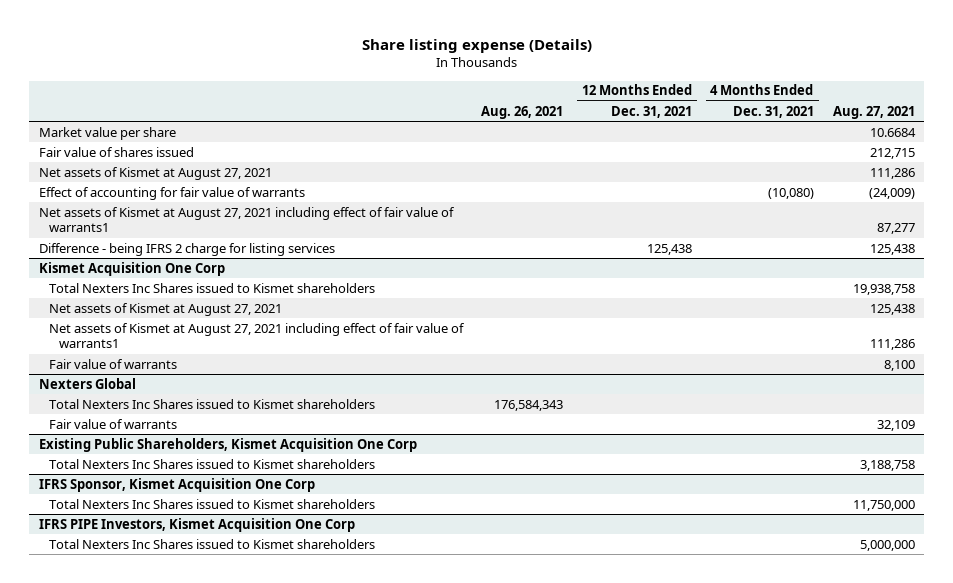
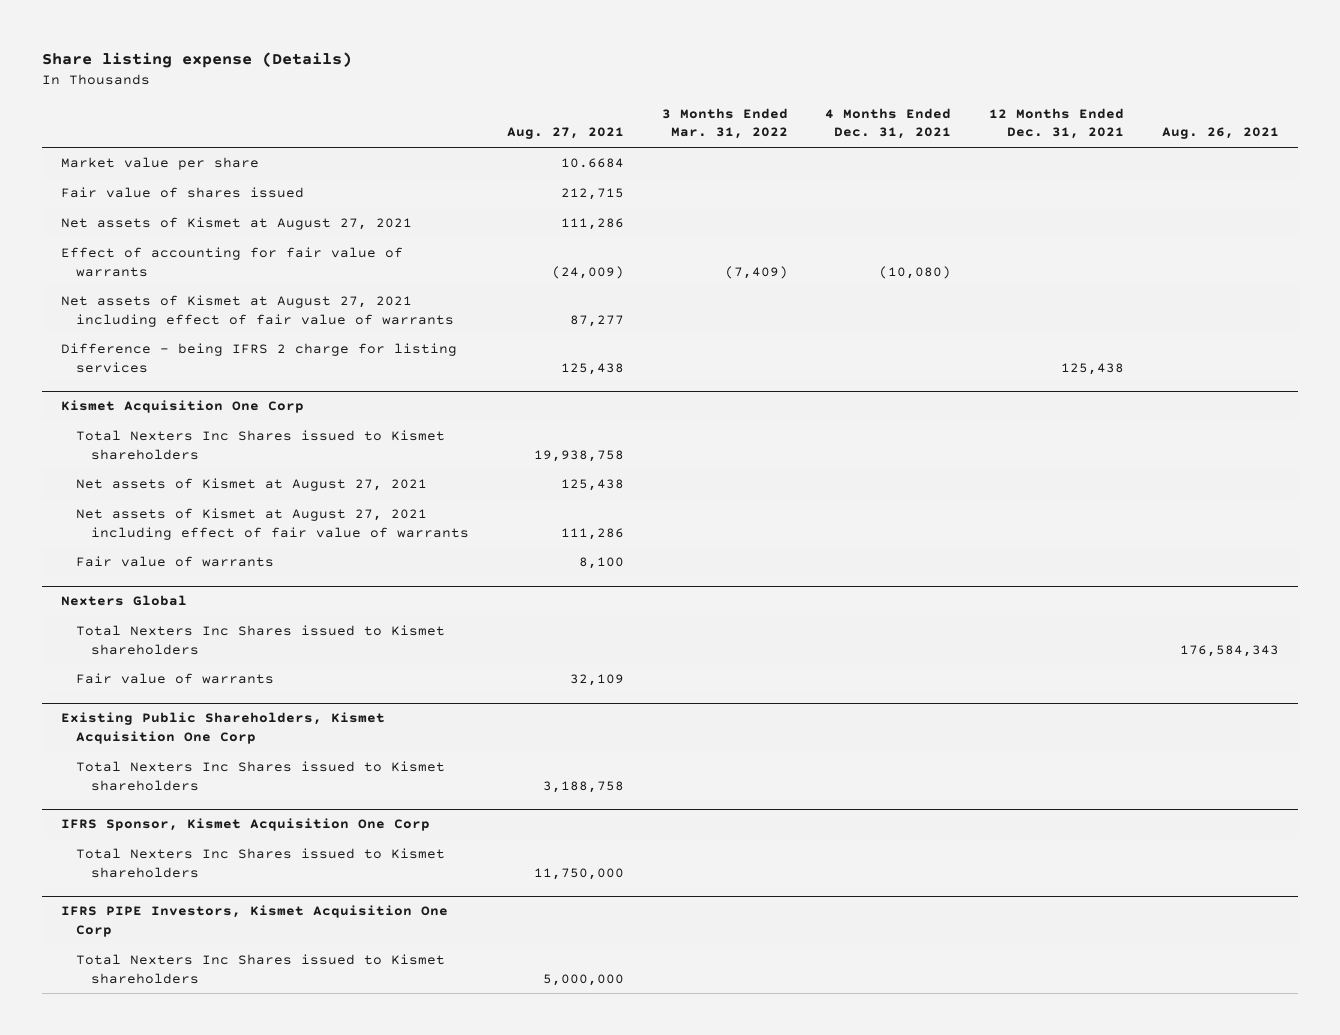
none -> [661,107,788,140] 3 Months Ended Mar. 31, 2022
[38,206,455,233] Net assets of Kismet at August 27, 2021 including effect of fair value of warrants1 -> [60,295,454,327] Net assets of Kismet at August 27, 2021 including effect of fair value of warrants
[48,322,465,349] Net assets of Kismet at August 27, 2021 including effect of fair value of warrants1 -> [75,508,469,540] Net assets of Kismet at August 27, 2021 including effect of fair value of warrants

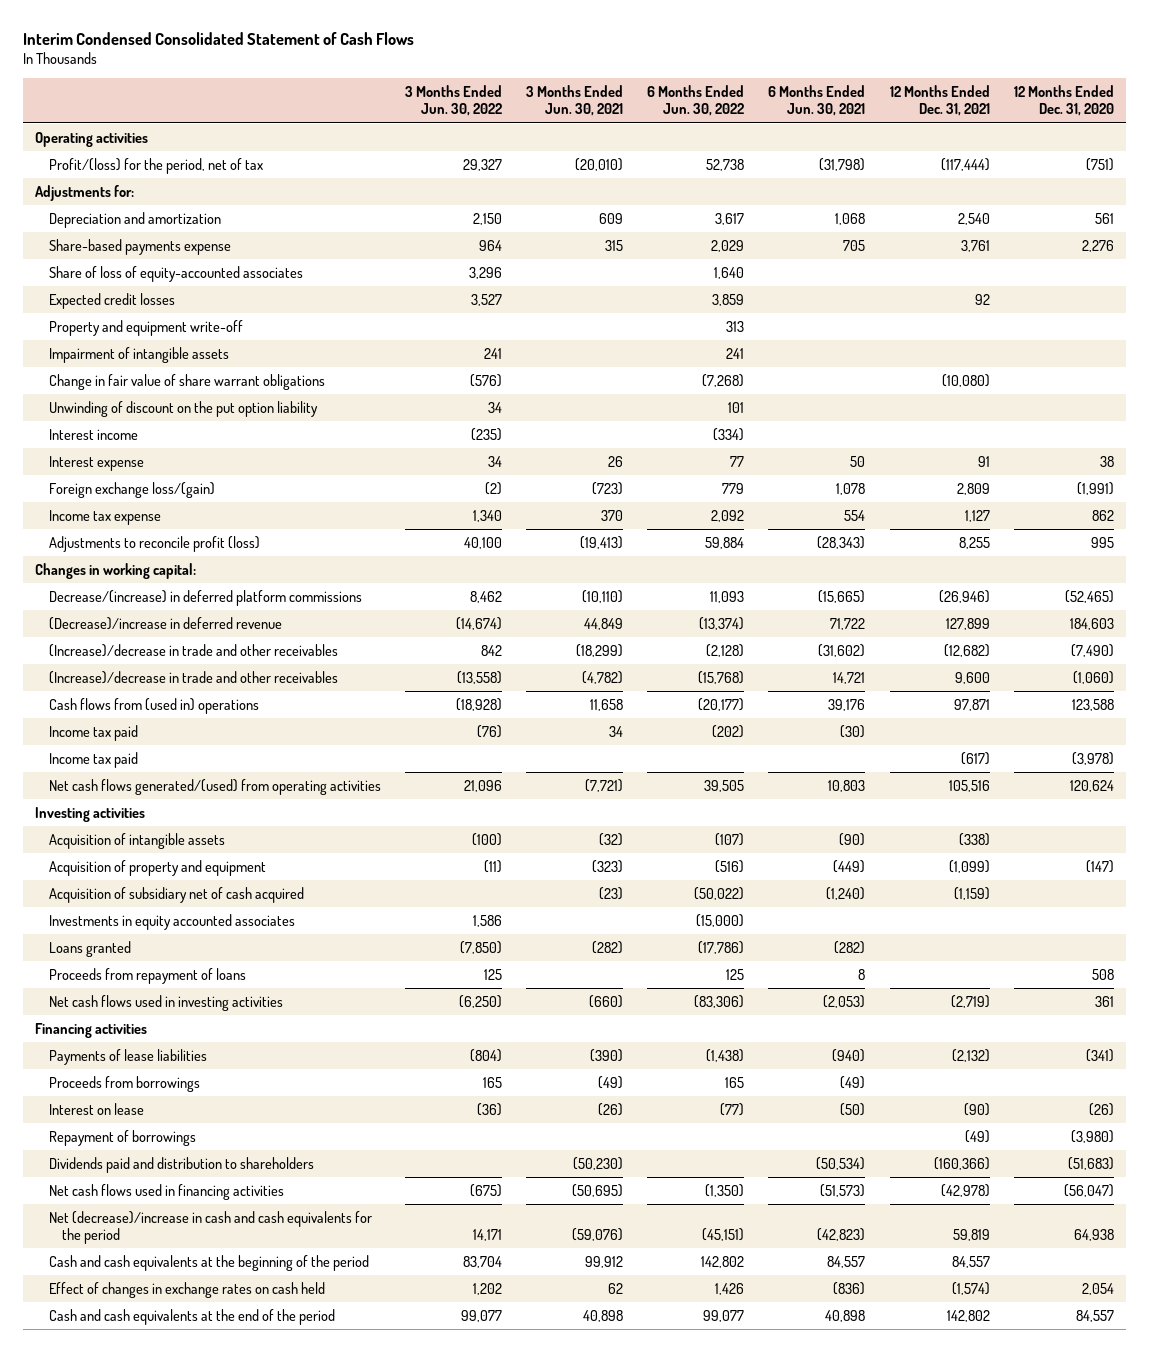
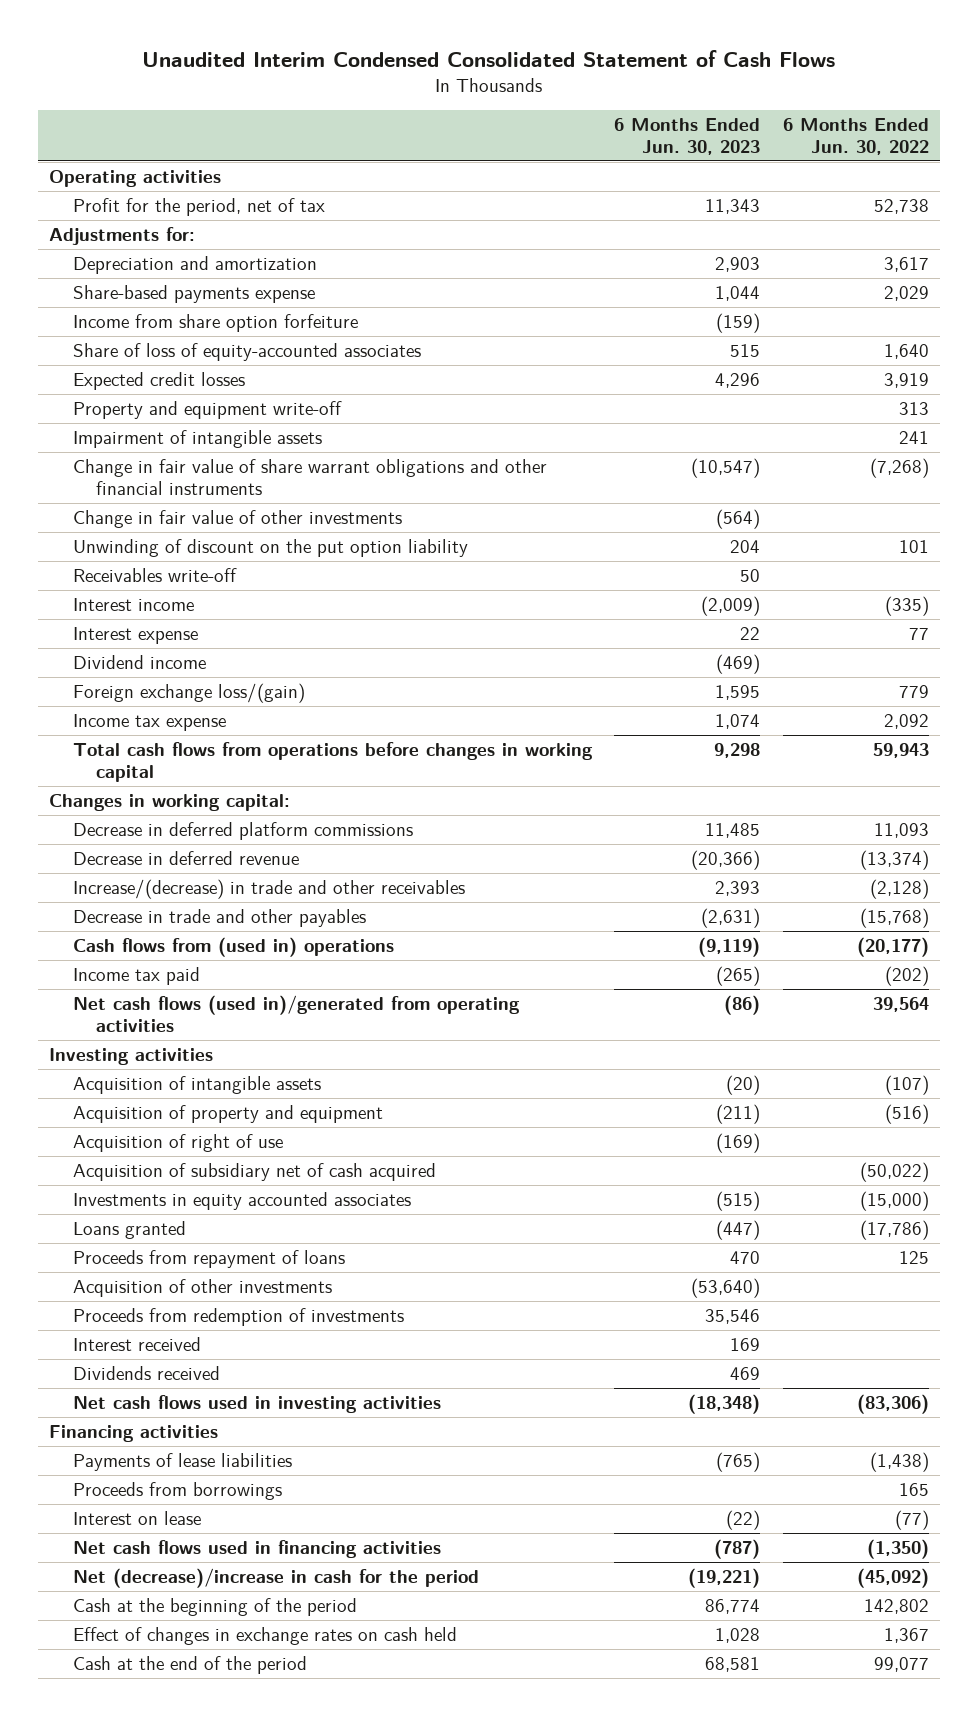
[22,31,414,45] Interim Condensed Consolidated Statement of Cash Flows -> [141,49,835,67] Unaudited Interim Condensed Consolidated Statement of Cash Flows
[404,85,502,117] 3 Months Ended Jun. 30, 2022 -> none
[526,85,624,117] 3 Months Ended Jun. 30, 2021 -> none
[768,85,866,117] 6 Months Ended Jun. 30, 2021 -> none
[889,85,990,117] 12 Months Ended Dec. 31, 2021 -> none
[1013,85,1114,117] 12 Months Ended Dec. 31, 2020 -> none
none -> [614,118,761,156] 6 Months Ended Jun. 30, 2023
[48,157,263,174] Profit/(loss) for the period, net of tax -> [72,197,325,216] Profit for the period, net of tax
none -> [72,313,358,332] Income from share option forfeiture
[712,293,745,306] 3,859 -> [883,372,929,388] 3,919
[48,373,325,390] Change in fair value of share warrant obligations -> [72,458,547,495] Change in fair value of share warrant obligations and other financial instruments
none -> [72,509,402,528] Change in fair value of other investments
none -> [72,567,237,582] Receivables write-off
[713,427,745,441] (334) -> [884,595,929,616] (335)
none -> [72,654,206,669] Dividend income
[48,535,260,552] Adjustments to reconcile profit (loss) -> none
none -> [72,741,593,782] Total cash flows from operations before changes in working capital
[48,589,362,606] Decrease/(increase) in deferred platform commissions -> [72,821,413,840] Decrease in deferred platform commissions
[48,616,282,630] (Decrease)/increase in deferred revenue -> [72,850,299,865] Decrease in deferred revenue
[48,643,338,657] (Increase)/decrease in trade and other receivables -> [72,878,465,899] Increase/(decrease) in trade and other receivables
[48,670,338,684] (Increase)/decrease in trade and other receivables -> [72,908,366,927] Decrease in trade and other payables
[48,751,138,768] Income tax paid -> none
[48,778,381,795] Net cash flows generated/(used) from operating activities -> [72,994,520,1032] Net cash flows (used in)/generated from operating activities
[704,779,745,792] 39,505 -> [872,996,929,1012] 39,564
none -> [72,1133,283,1152] Acquisition of right of use
none -> [72,1278,332,1297] Acquisition of other investments
none -> [72,1307,404,1326] Proceeds from redemption of investments
none -> [72,1336,201,1351] Interest received
none -> [72,1365,220,1380] Dividends received
[48,1129,196,1146] Repayment of borrowings -> none
[48,1156,314,1173] Dividends paid and distribution to shareholders -> none
[48,1210,372,1244] Net (decrease)/increase in cash and cash equivalents for the period -> [72,1567,479,1588] Net (decrease)/increase in cash for the period
[702,1227,745,1241] (45,151) -> [856,1567,929,1588] (45,092)
[48,1254,369,1271] Cash and cash equivalents at the beginning of the period -> [72,1597,357,1616] Cash at the beginning of the period
[715,1282,745,1295] 1,426 -> [883,1627,929,1643] 1,367
[48,1308,335,1325] Cash and cash equivalents at the end of the period -> [72,1655,307,1674] Cash at the end of the period

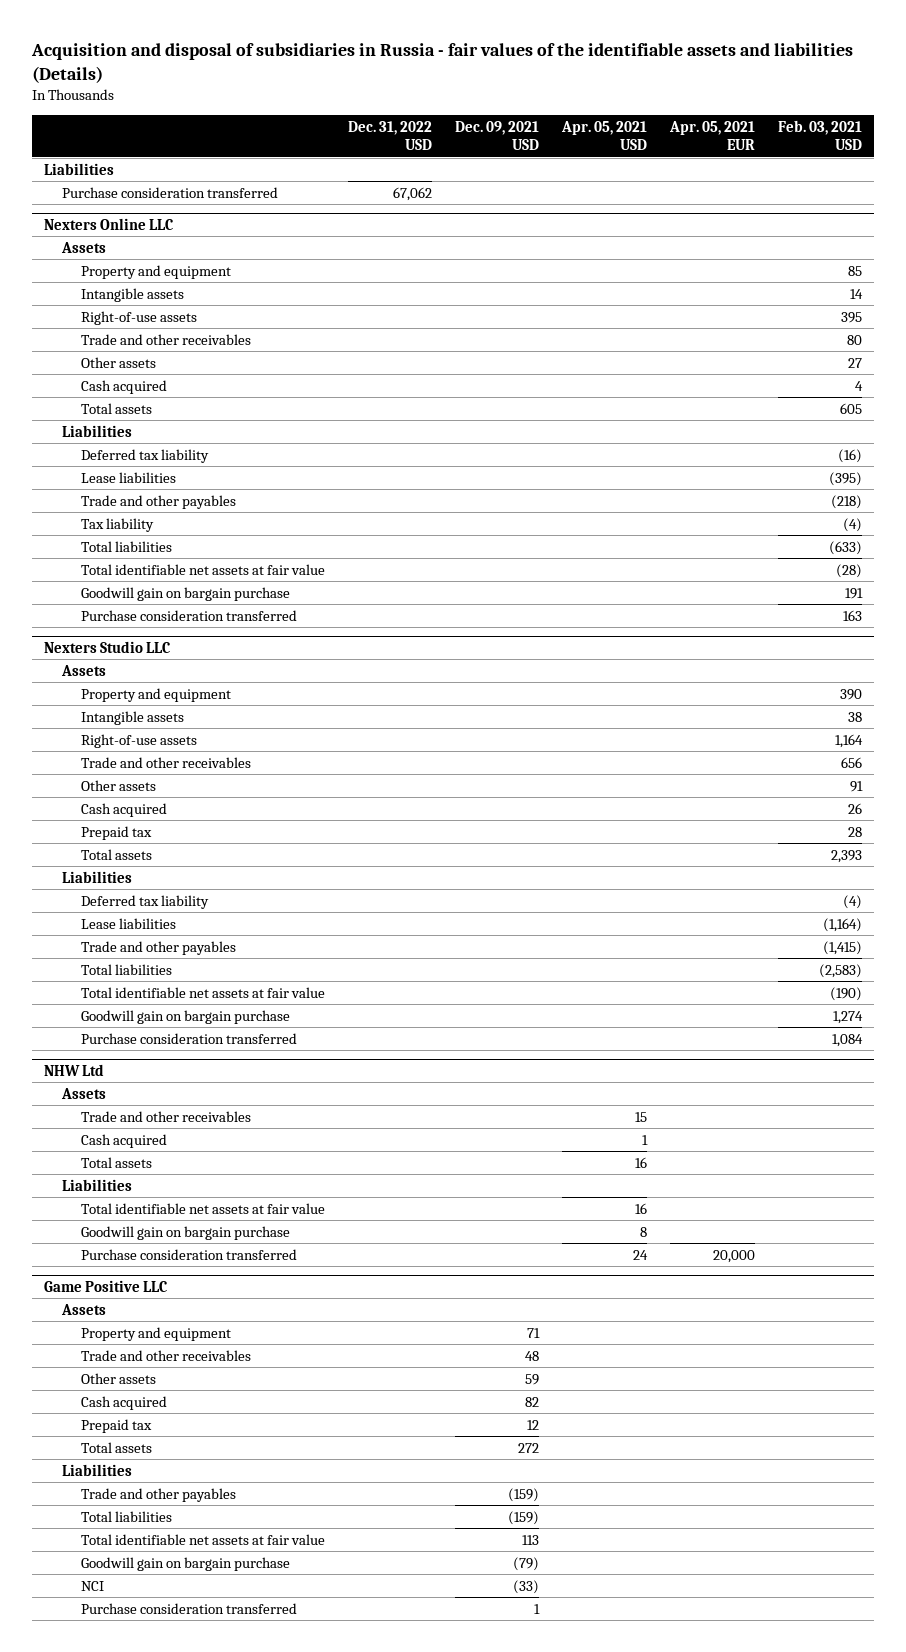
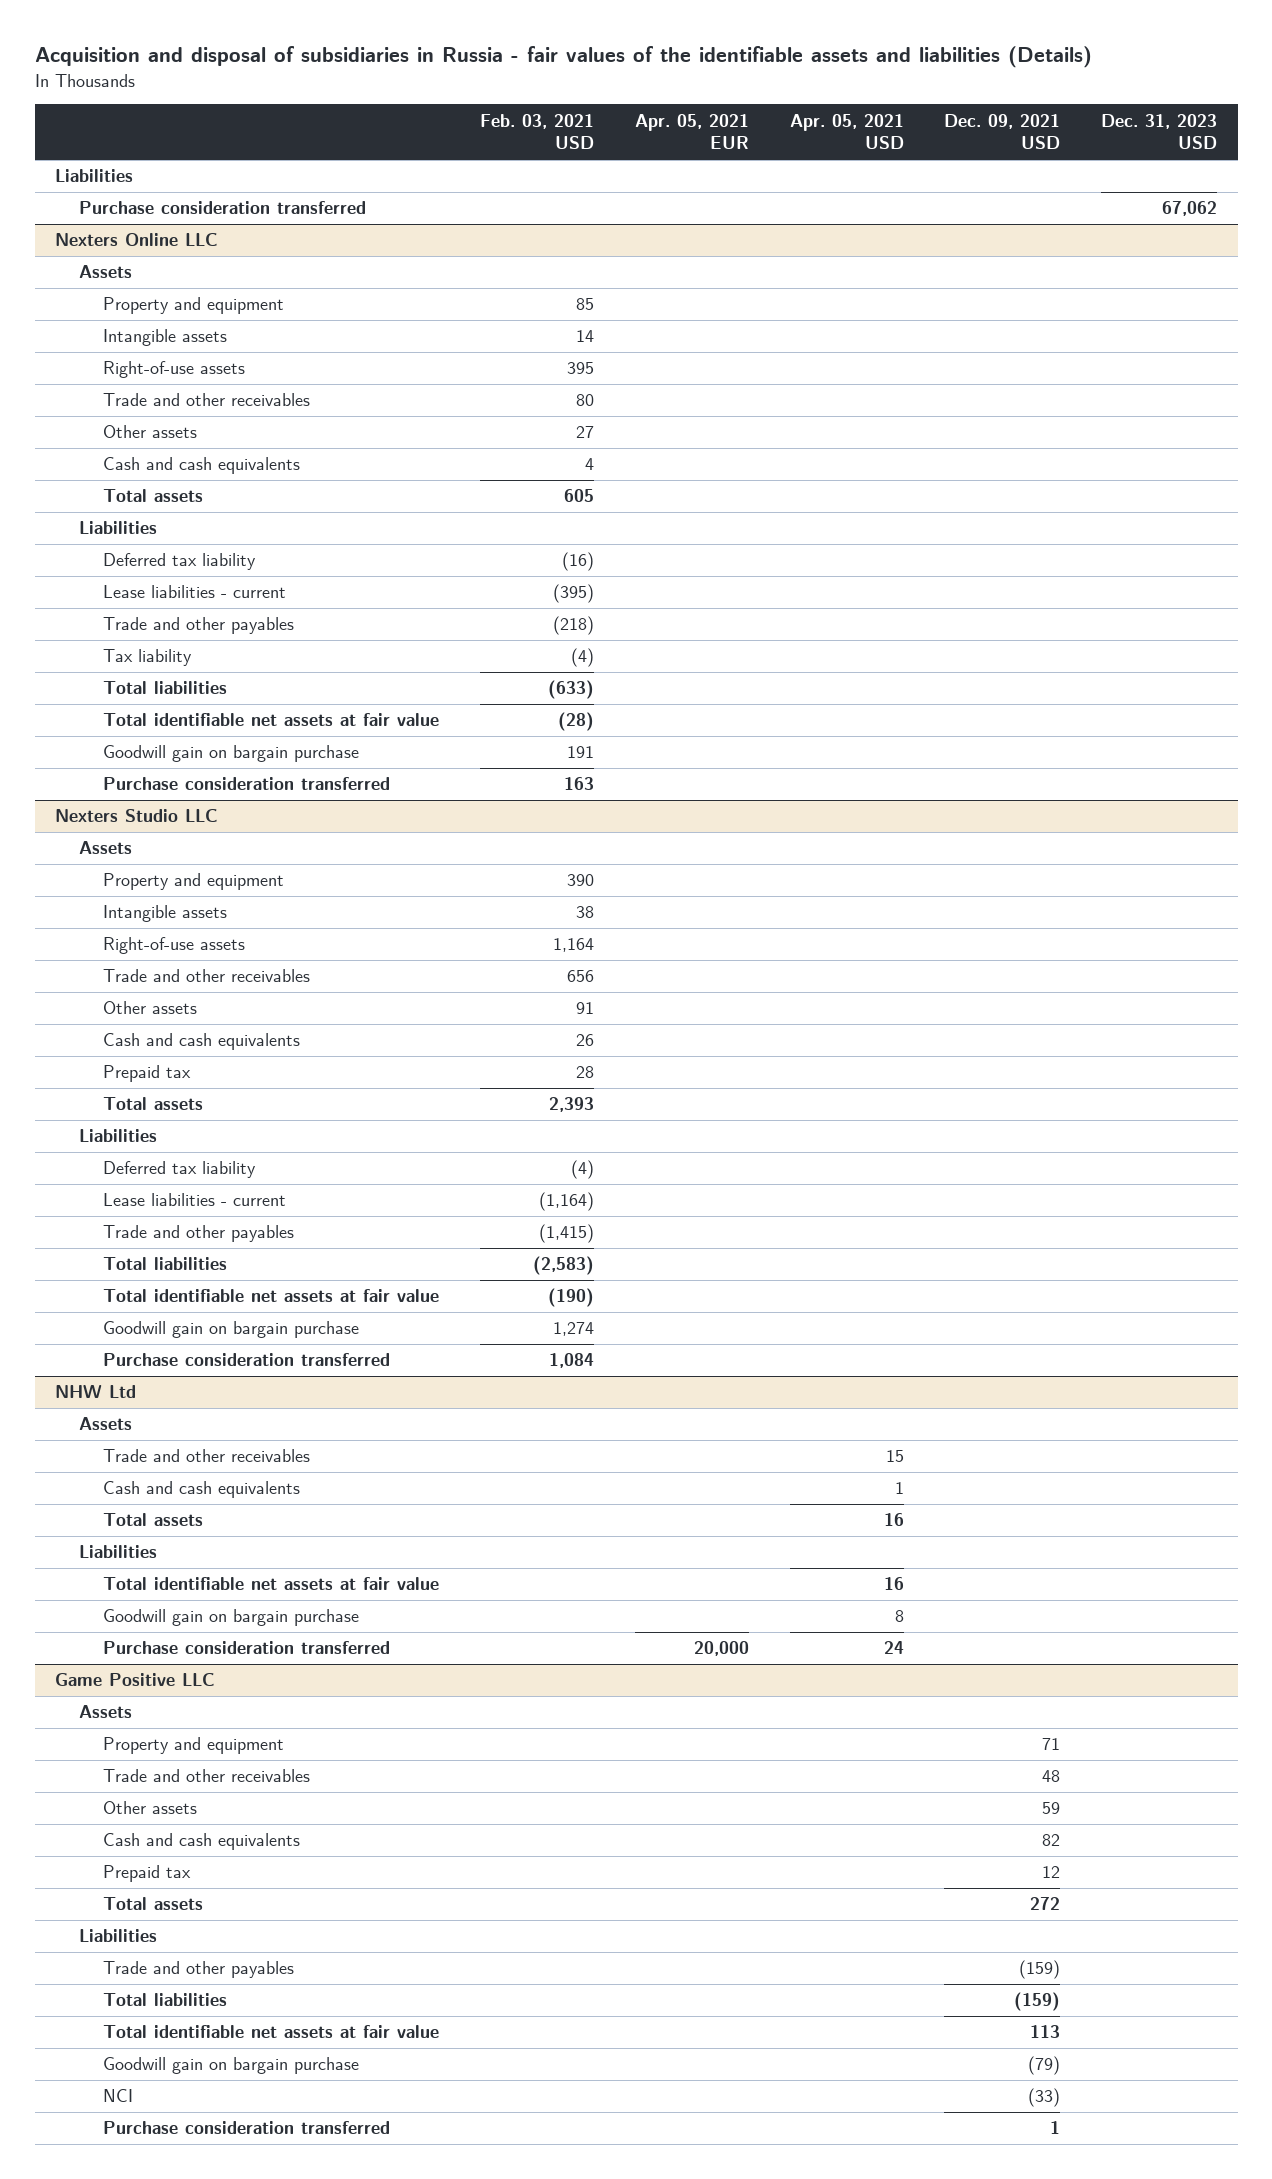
[347,121,432,151] Dec. 31, 2022 USD -> none
none -> [1101,113,1218,150] Dec. 31, 2023 USD
[80,379,167,394] Cash acquired -> [103,457,301,475] Cash and cash equivalents
[80,471,176,483] Lease liabilities -> [103,585,287,599] Lease liabilities - current
[80,802,167,817] Cash acquired -> [103,1033,301,1051] Cash and cash equivalents
[80,917,176,929] Lease liabilities -> [103,1193,287,1207] Lease liabilities - current
[80,1133,167,1148] Cash acquired -> [103,1481,301,1499] Cash and cash equivalents
[80,1395,167,1410] Cash acquired -> [103,1833,301,1851] Cash and cash equivalents

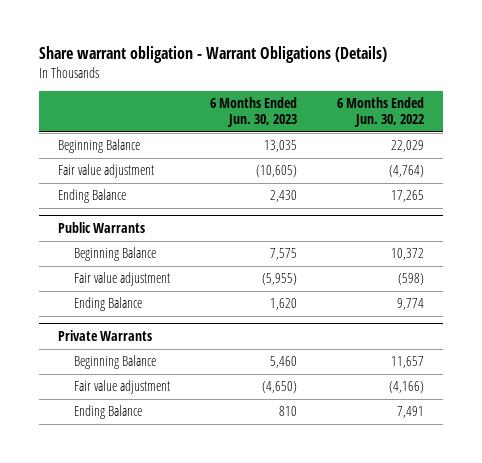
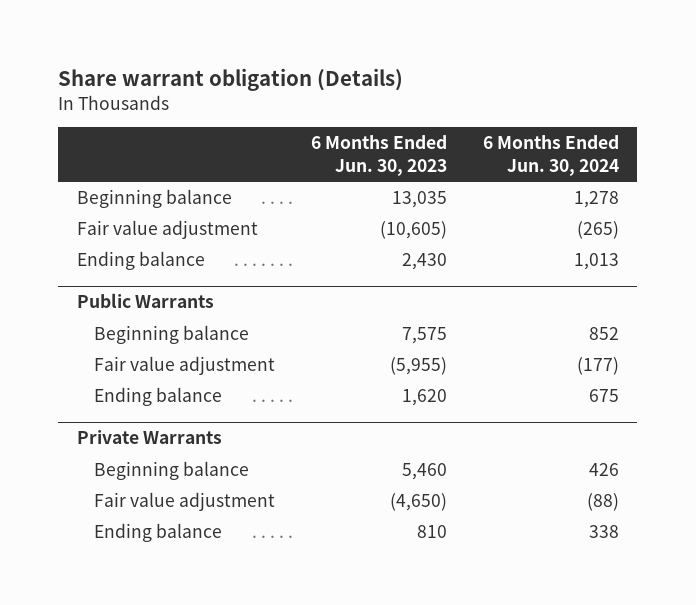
[38,46,387,64] Share warrant obligation - Warrant Obligations (Details) -> [58,67,404,91] Share warrant obligation (Details)
[336,97,424,127] 6 Months Ended Jun. 30, 2022 -> none
none -> [483,135,620,177] 6 Months Ended Jun. 30, 2024
[58,139,141,154] Beginning Balance -> [76,189,232,209] Beginning balance
[58,189,127,204] Ending Balance -> [76,251,205,271] Ending balance
[74,247,157,262] Beginning Balance -> [94,325,250,345] Beginning balance
[74,297,143,312] Ending Balance -> [94,387,223,407] Ending balance
[74,355,157,370] Beginning Balance -> [94,461,250,481] Beginning balance
[74,405,143,420] Ending Balance -> [94,523,223,543] Ending balance

